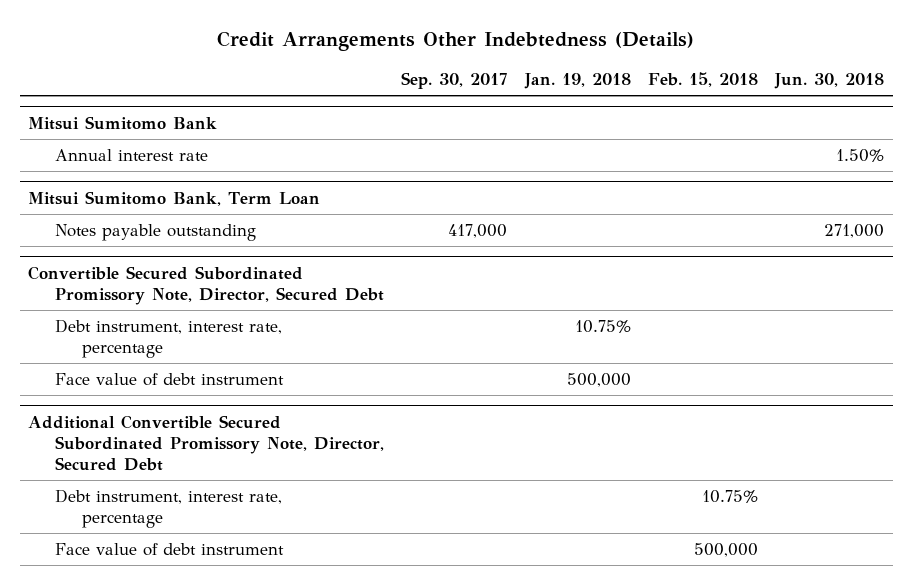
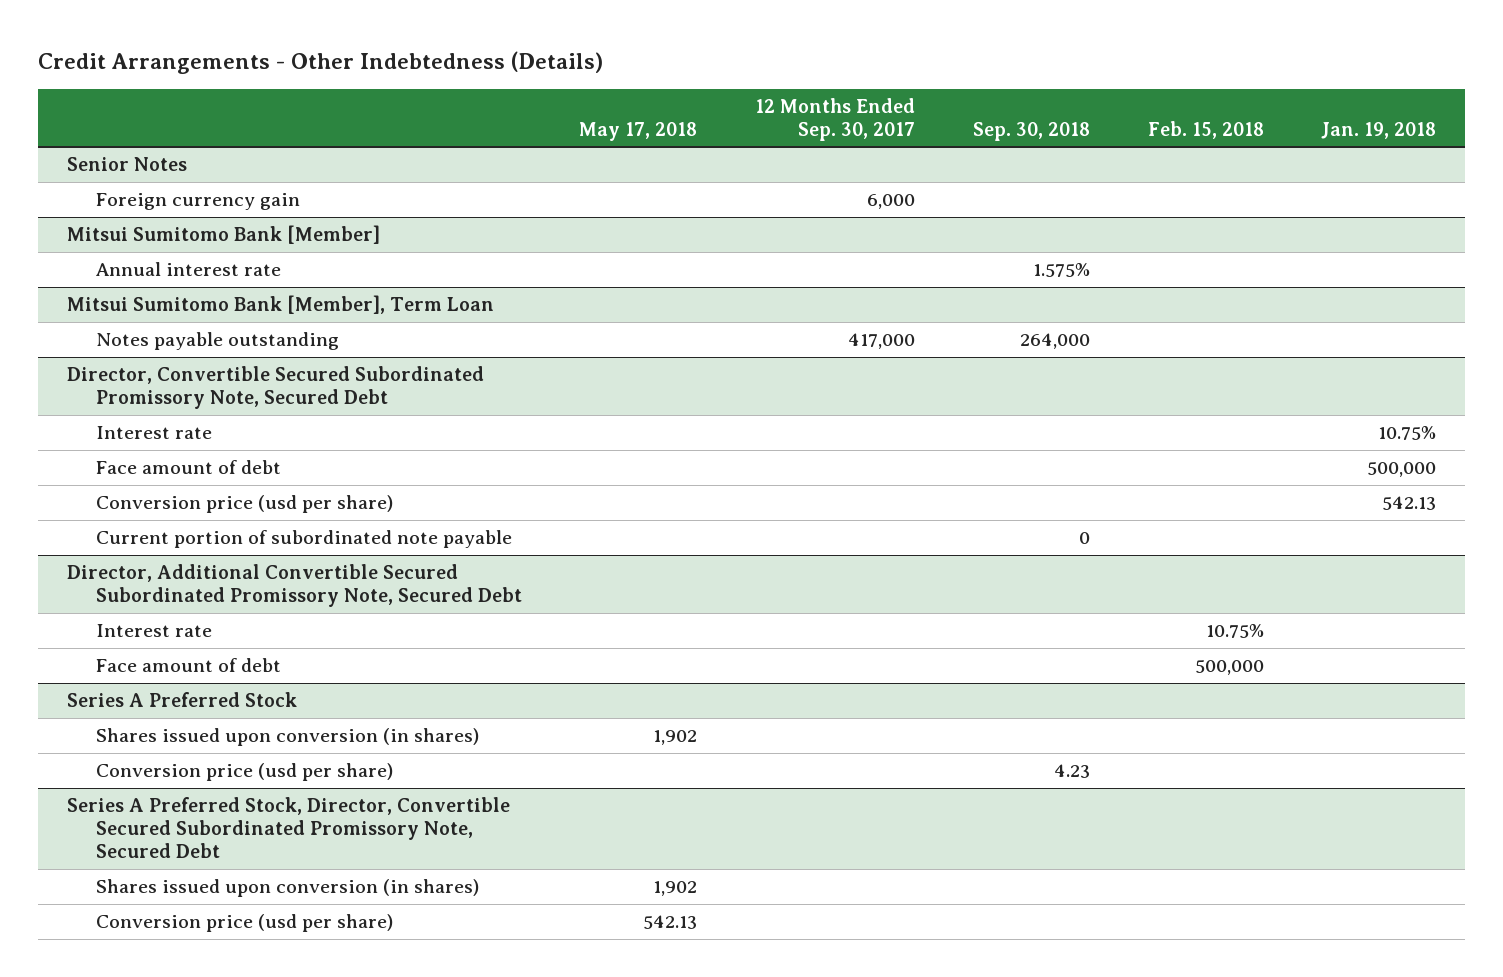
[217,31,695,52] Credit Arrangements Other Indebtedness (Details) -> [38,50,604,74] Credit Arrangements - Other Indebtedness (Details)
[401,72,508,90] Sep. 30, 2017 -> none
[774,73,885,90] Jun. 30, 2018 -> none
none -> [579,121,698,141] May 17, 2018
none -> [755,97,916,141] 12 Months Ended Sep. 30, 2017
none -> [972,121,1090,141] Sep. 30, 2018
none -> [67,157,188,172] Senior Notes
none -> [95,193,300,211] Foreign currency gain
[28,115,218,130] Mitsui Sumitomo Bank -> [67,225,381,245] Mitsui Sumitomo Bank [Member]
[28,190,321,206] Mitsui Sumitomo Bank, Term Loan -> [67,295,495,315] Mitsui Sumitomo Bank [Member], Term Loan
[28,265,385,305] Convertible Secured Subordinated Promissory Note, Director, Secured Debt -> [67,366,485,410] Director, Convertible Secured Subordinated Promissory Note, Secured Debt
[55,318,283,359] Debt instrument, interest rate, percentage -> [95,426,212,440] Interest rate
[55,372,285,386] Face value of debt instrument -> [95,460,281,475] Face amount of debt
none -> [95,495,393,514] Conversion price (usd per share)
none -> [95,530,512,549] Current portion of subordinated note payable
[28,414,385,472] Additional Convertible Secured Subordinated Promissory Note, Director, Secured Debt -> [67,564,522,608] Director, Additional Convertible Secured Subordinated Promissory Note, Secured Debt
[55,488,283,529] Debt instrument, interest rate, percentage -> [95,624,212,638] Interest rate
[55,542,285,556] Face value of debt instrument -> [95,658,281,673] Face amount of debt
none -> [67,692,298,708] Series A Preferred Stock
none -> [95,728,479,747] Shares issued upon conversion (in shares)
none -> [95,763,393,782] Conversion price (usd per share)
none -> [67,797,511,858] Series A Preferred Stock, Director, Convertible Secured Subordinated Promissory Note, Secured Debt
none -> [95,879,479,898] Shares issued upon conversion (in shares)
none -> [95,914,393,933] Conversion price (usd per share)

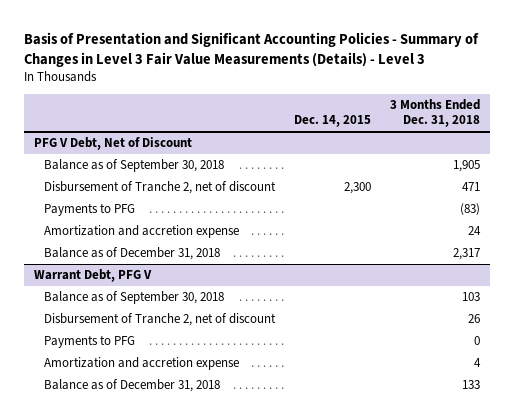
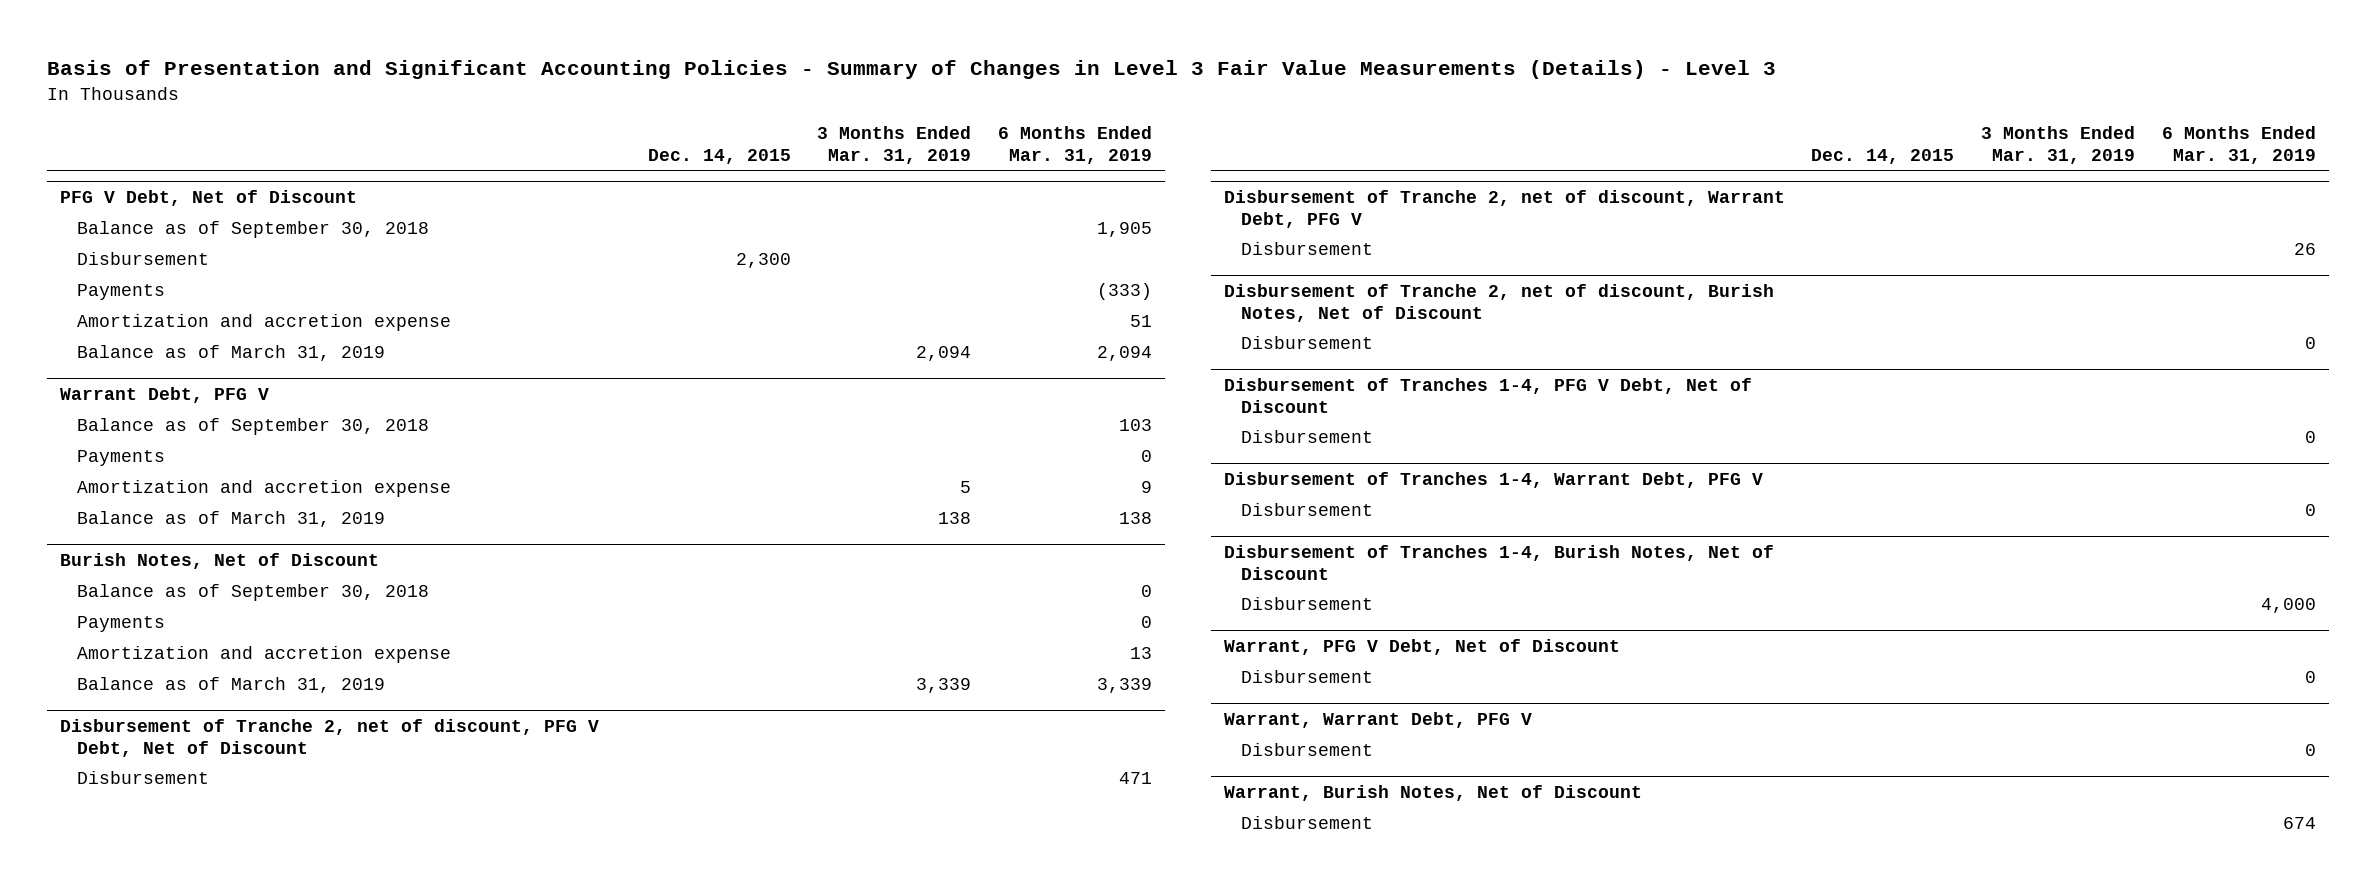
[390,98,481,128] 3 Months Ended Dec. 31, 2018 -> none
none -> [817,126,972,165] 3 Months Ended Mar. 31, 2019
none -> [997,126,1152,165] 6 Months Ended Mar. 31, 2019
[43,181,276,195] Disbursement of Tranche 2, net of discount -> [76,252,209,266] Disbursement
[43,203,135,217] Payments to PFG -> [76,284,165,301] Payments
[43,247,220,261] Balance as of December 31, 2018 -> [76,345,385,362] Balance as of March 31, 2019
[43,313,276,327] Disbursement of Tranche 2, net of discount -> none
[43,335,135,349] Payments to PFG -> [76,450,165,467] Payments
[43,379,220,393] Balance as of December 31, 2018 -> [76,511,385,528] Balance as of March 31, 2019
none -> [60,553,380,570] Burish Notes, Net of Discount
none -> [76,584,429,602] Balance as of September 30, 2018
none -> [76,616,165,633] Payments
none -> [76,646,451,664] Amortization and accretion expense
none -> [76,677,385,694] Balance as of March 31, 2019
none -> [60,719,600,758] Disbursement of Tranche 2, net of discount, PFG V Debt, Net of Discount
none -> [76,771,209,785] Disbursement
none -> [1223,190,1785,229] Disbursement of Tranche 2, net of discount, Warrant Debt, PFG V
none -> [1240,242,1373,256] Disbursement
none -> [1223,284,1774,323] Disbursement of Tranche 2, net of discount, Burish Notes, Net of Discount
none -> [1240,336,1373,350] Disbursement
none -> [1223,378,1752,414] Disbursement of Tranches 1-4, PFG V Debt, Net of Discount
none -> [1240,430,1373,444] Disbursement
none -> [1223,472,1763,489] Disbursement of Tranches 1-4, Warrant Debt, PFG V
none -> [1240,503,1373,517] Disbursement
none -> [1223,545,1774,581] Disbursement of Tranches 1-4, Burish Notes, Net of Discount
none -> [1240,597,1373,611] Disbursement
none -> [1223,639,1620,656] Warrant, PFG V Debt, Net of Discount
none -> [1240,670,1373,684] Disbursement
none -> [1223,712,1532,729] Warrant, Warrant Debt, PFG V
none -> [1240,743,1373,757] Disbursement
none -> [1223,785,1642,802] Warrant, Burish Notes, Net of Discount
none -> [1240,816,1373,830] Disbursement

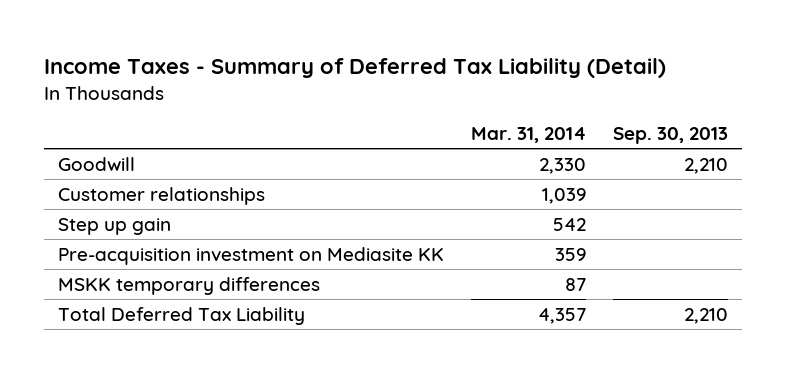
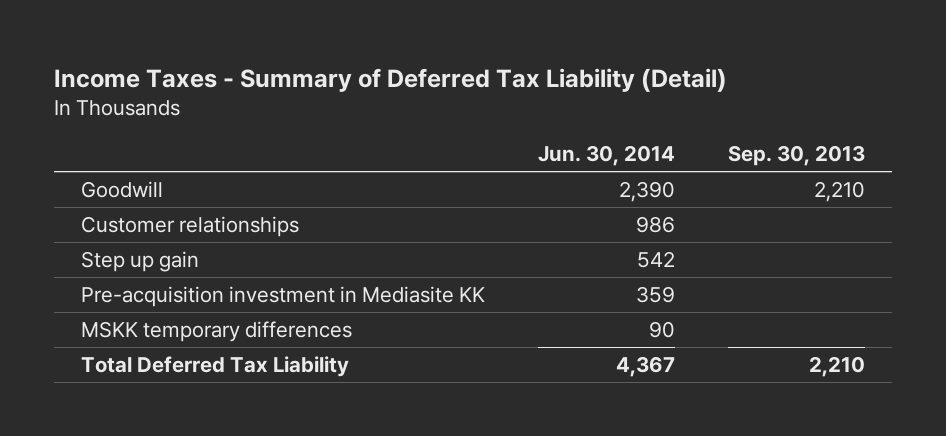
[470,127,586,144] Mar. 31, 2014 -> none
none -> [537,145,675,167] Jun. 30, 2014
[57,246,444,265] Pre-acquisition investment on Mediasite KK -> [80,285,485,307] Pre-acquisition investment in Mediasite KK

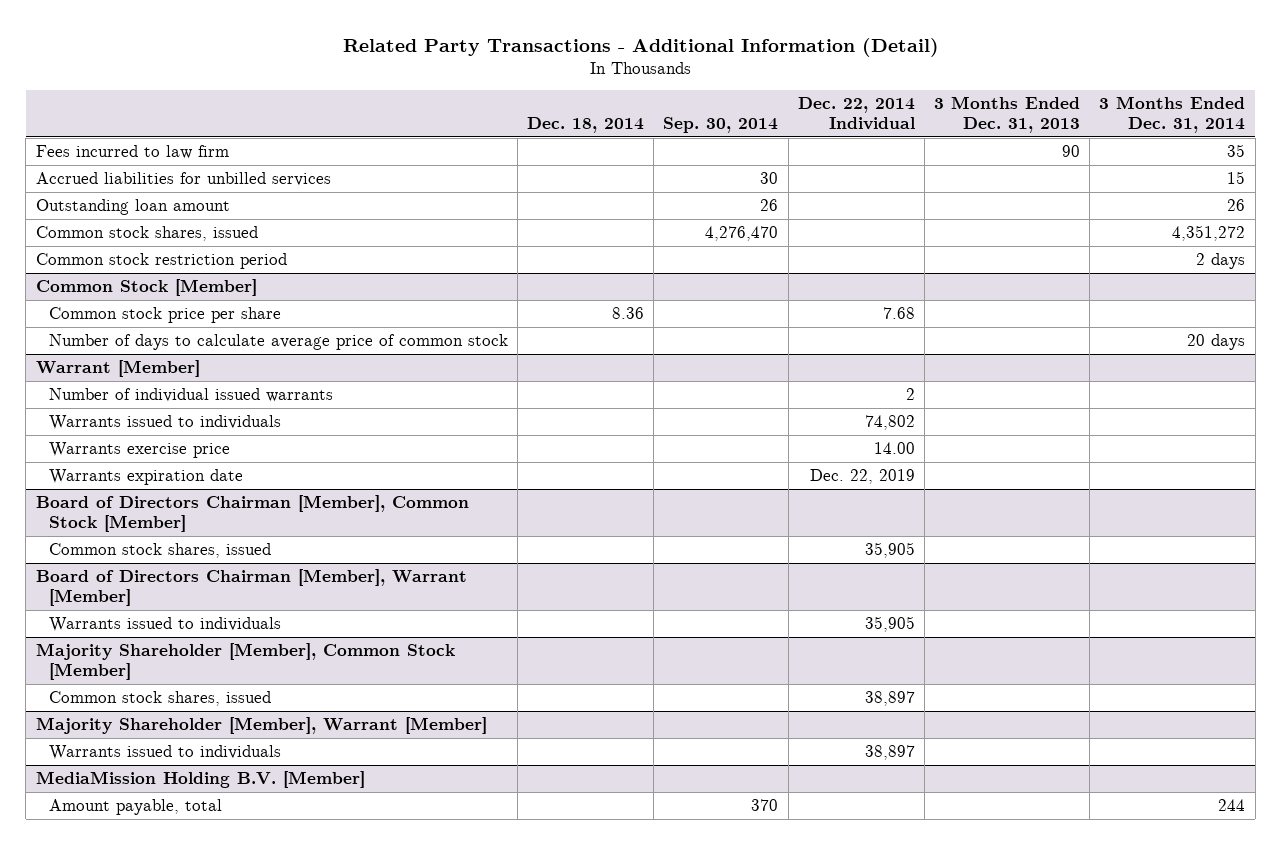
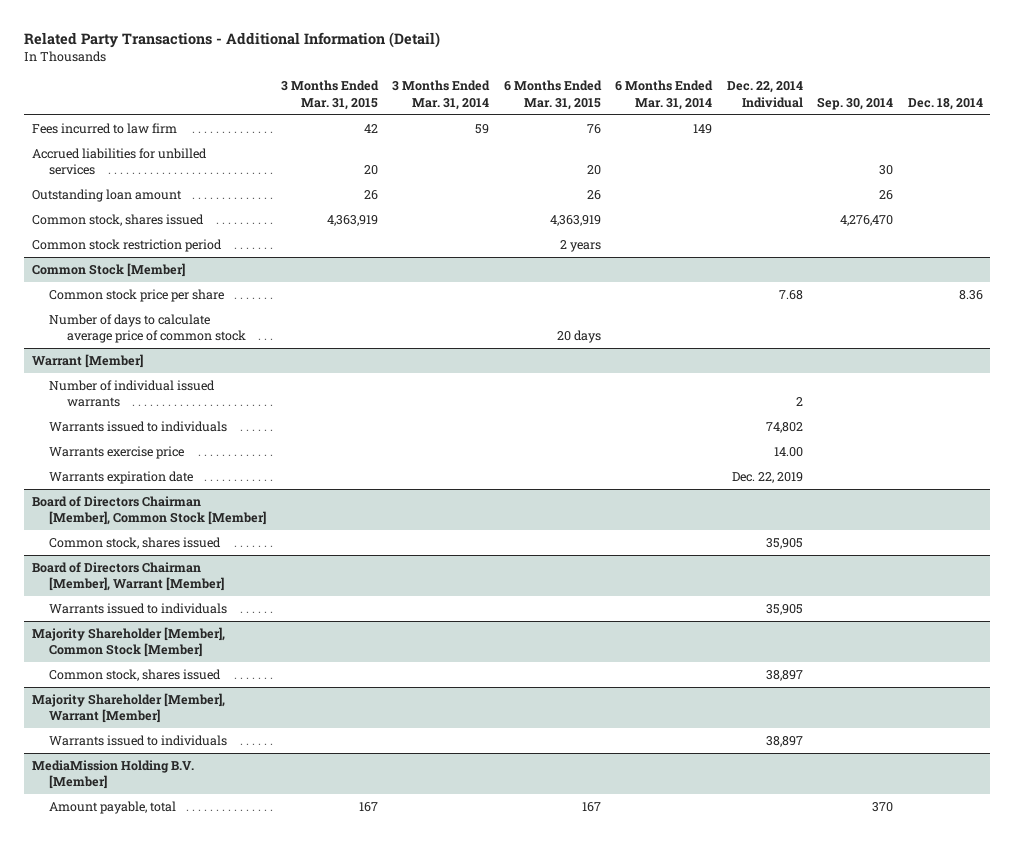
[934,96,1081,133] 3 Months Ended Dec. 31, 2013 -> none
[1099,96,1246,133] 3 Months Ended Dec. 31, 2014 -> none
none -> [280,80,379,110] 3 Months Ended Mar. 31, 2015
none -> [392,80,491,110] 3 Months Ended Mar. 31, 2014
none -> [503,80,602,110] 6 Months Ended Mar. 31, 2015
none -> [615,80,714,110] 6 Months Ended Mar. 31, 2014
[35,226,258,242] Common stock shares, issued -> [31,214,204,227] Common stock, shares issued
[48,543,271,559] Common stock shares, issued -> [49,537,222,550] Common stock, shares issued
[48,691,271,707] Common stock shares, issued -> [49,669,222,682] Common stock, shares issued

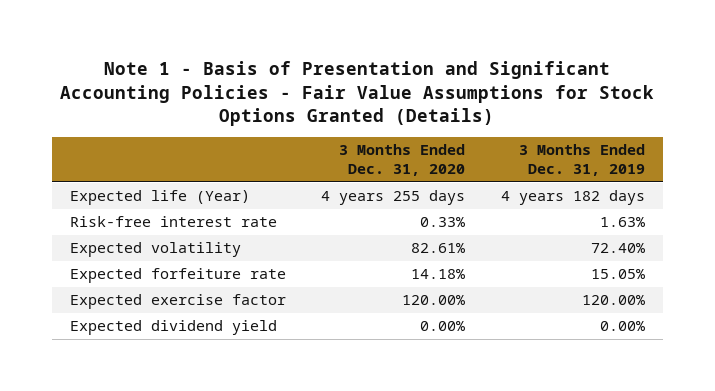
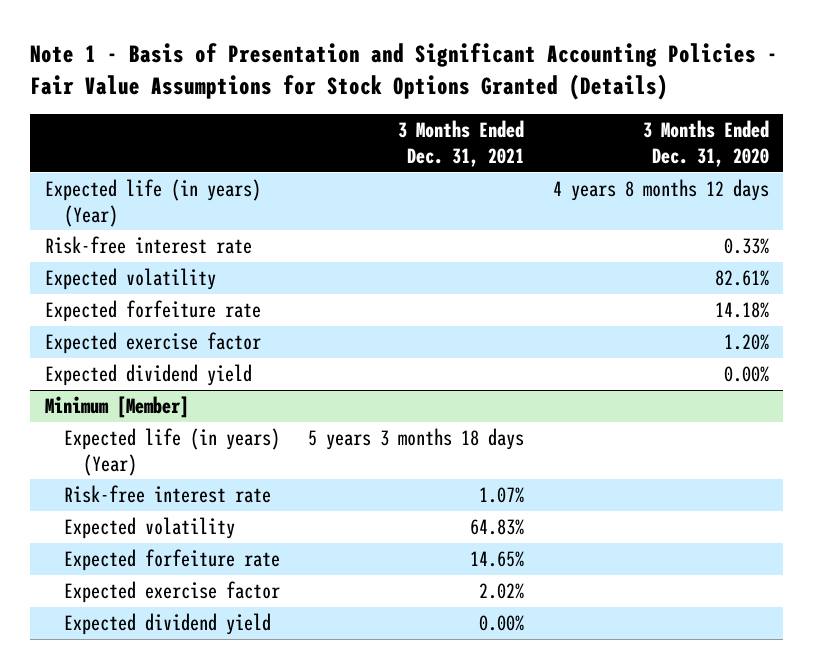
[519,144,646,177] 3 Months Ended Dec. 31, 2019 -> none
none -> [398,120,525,167] 3 Months Ended Dec. 31, 2021
[69,190,250,206] Expected life (Year) -> [44,178,261,227] Expected life (in years) (Year)
[321,190,466,206] 4 years 255 days -> [552,178,769,201] 4 years 8 months 12 days
[402,295,466,306] 120.00% -> [723,333,769,350] 1.20%
none -> [44,395,189,418] Minimum [Member]
none -> [63,427,280,476] Expected life (in years) (Year)
none -> [63,484,271,503] Risk-free interest rate
none -> [63,516,235,539] Expected volatility
none -> [63,548,280,571] Expected forfeiture rate
none -> [63,580,280,603] Expected exercise factor
none -> [63,612,271,635] Expected dividend yield

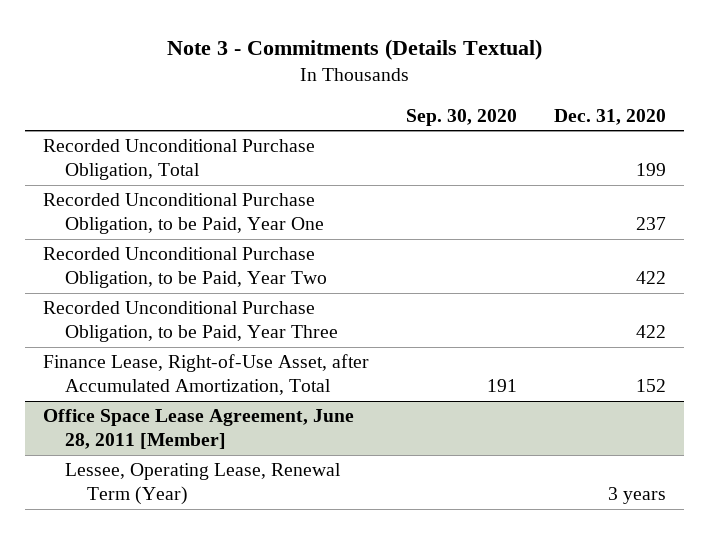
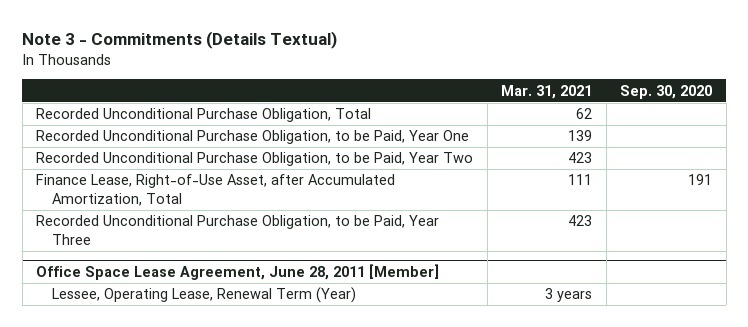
[553,108,666,125] Dec. 31, 2020 -> none
none -> [501,84,593,99] Mar. 31, 2021
[43,301,339,343] Recorded Unconditional Purchase Obligation, to be Paid, Year Three -> [36,215,440,246] Recorded Unconditional Purchase Obligation, to be Paid, Year Three

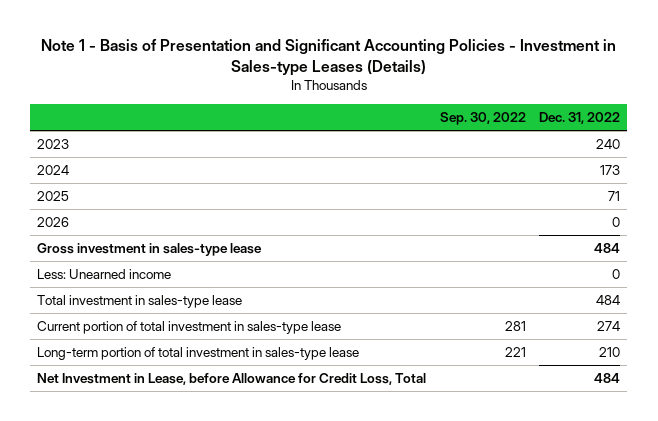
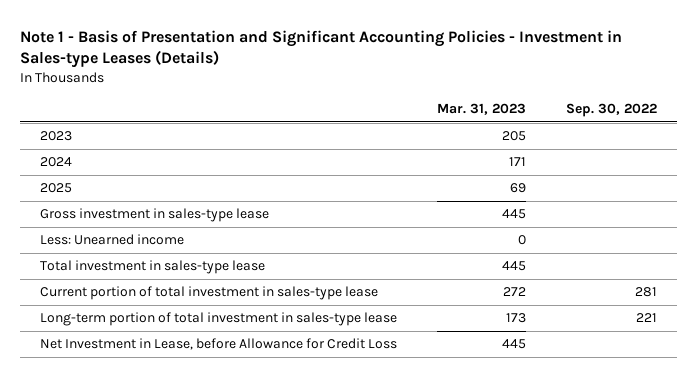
[539,111,621,124] Dec. 31, 2022 -> none
none -> [436,103,526,116] Mar. 31, 2023
[37,217,70,228] 2026 -> none
[37,373,427,386] Net Investment in Lease, before Allowance for Credit Loss, Total -> [40,338,398,351] Net Investment in Lease, before Allowance for Credit Loss

